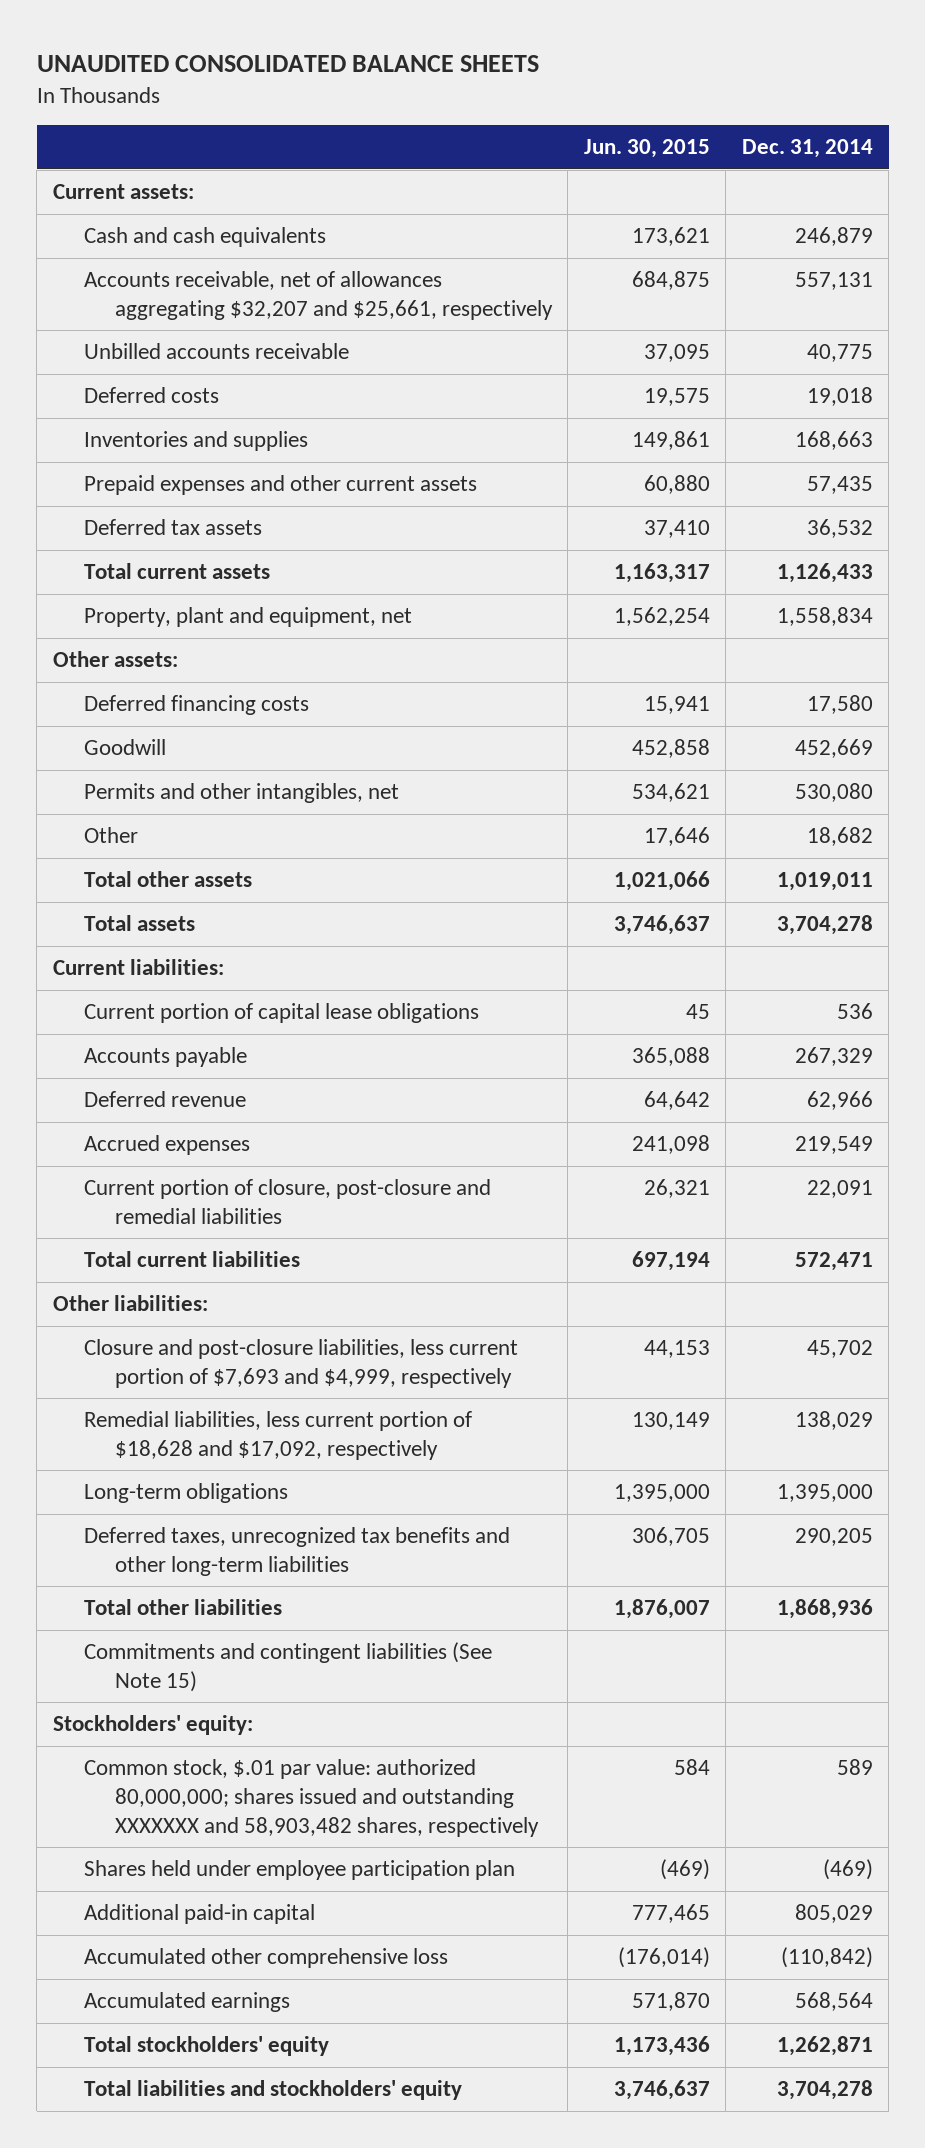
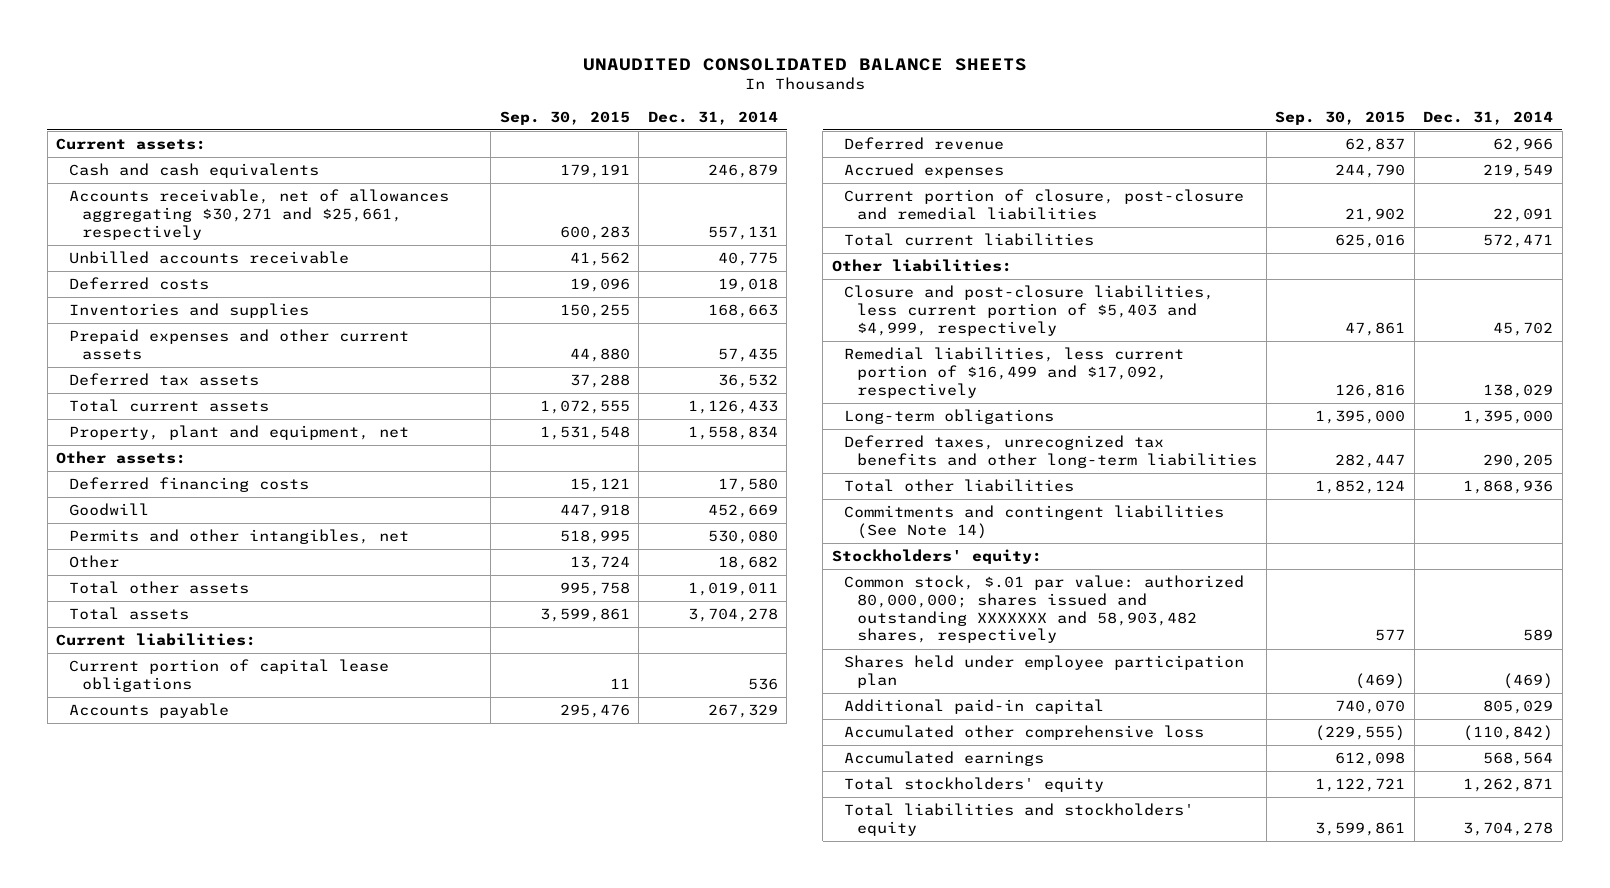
[583,139,710,159] Jun. 30, 2015 -> none
none -> [499,110,630,125] Sep. 30, 2015
[83,271,553,320] Accounts receivable, net of allowances aggregating $32,207 and $25,661, respectively -> [69,189,450,240] Accounts receivable, net of allowances aggregating $30,271 and $25,661, respectively
[83,1339,518,1388] Closure and post-closure liabilities, less current portion of $7,693 and $4,999, respectively -> [844,285,1215,336] Closure and post-closure liabilities, less current portion of $5,403 and $4,999, respectively
[83,1411,472,1460] Remedial liabilities, less current portion of $18,628 and $17,092, respectively -> [844,347,1185,398] Remedial liabilities, less current portion of $16,499 and $17,092, respectively
[83,1642,492,1692] Commitments and contingent liabilities (See Note 15) -> [844,505,1225,539] Commitments and contingent liabilities (See Note 14)

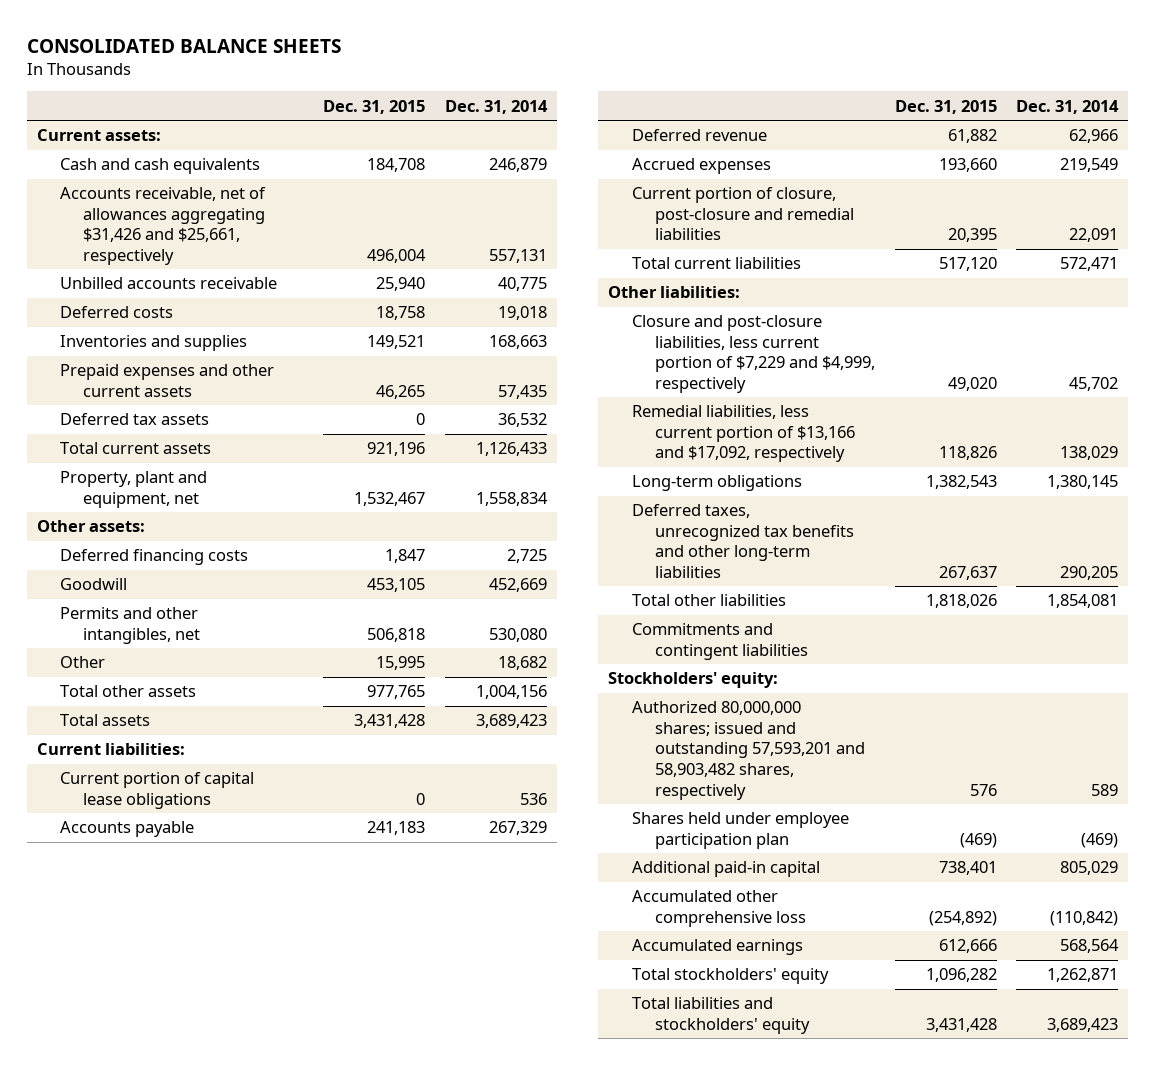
[582,57,1027,71] UNAUDITED CONSOLIDATED BALANCE SHEETS -> [27,38,342,53] CONSOLIDATED BALANCE SHEETS
[499,110,630,125] Sep. 30, 2015 -> none
none -> [323,99,426,114] Dec. 31, 2015
[69,189,450,240] Accounts receivable, net of allowances aggregating $30,271 and $25,661, respectively -> [60,187,267,266] Accounts receivable, net of allowances aggregating $31,426 and $25,661, respectively
[717,478,778,493] 17,580 -> [507,549,548,564] 2,725
[687,582,778,597] 1,019,011 -> [476,685,548,700] 1,004,156
[687,608,778,623] 3,704,278 -> [476,714,548,729] 3,689,423
[844,285,1215,336] Closure and post-closure liabilities, less current portion of $5,403 and $4,999, respectively -> [631,315,875,394] Closure and post-closure liabilities, less current portion of $7,229 and $4,999, respectively
[844,347,1185,398] Remedial liabilities, less current portion of $16,499 and $17,092, respectively -> [631,405,855,463] Remedial liabilities, less current portion of $13,166 and $17,092, respectively
[1463,410,1554,425] 1,395,000 -> [1047,475,1119,490] 1,380,145
[1463,480,1554,495] 1,868,936 -> [1047,594,1119,609] 1,854,081
[844,505,1225,539] Commitments and contingent liabilities (See Note 14) -> [631,623,808,660] Commitments and contingent liabilities
[844,575,1245,644] Common stock, $.01 par value: authorized 80,000,000; shares issued and outstanding XXXXXXX and 58,903,482 shares, respectively -> [631,701,865,800] Authorized 80,000,000 shares; issued and outstanding 57,593,201 and 58,903,482 shares, respectively
[1463,821,1554,836] 3,704,278 -> [1047,1017,1119,1032] 3,689,423

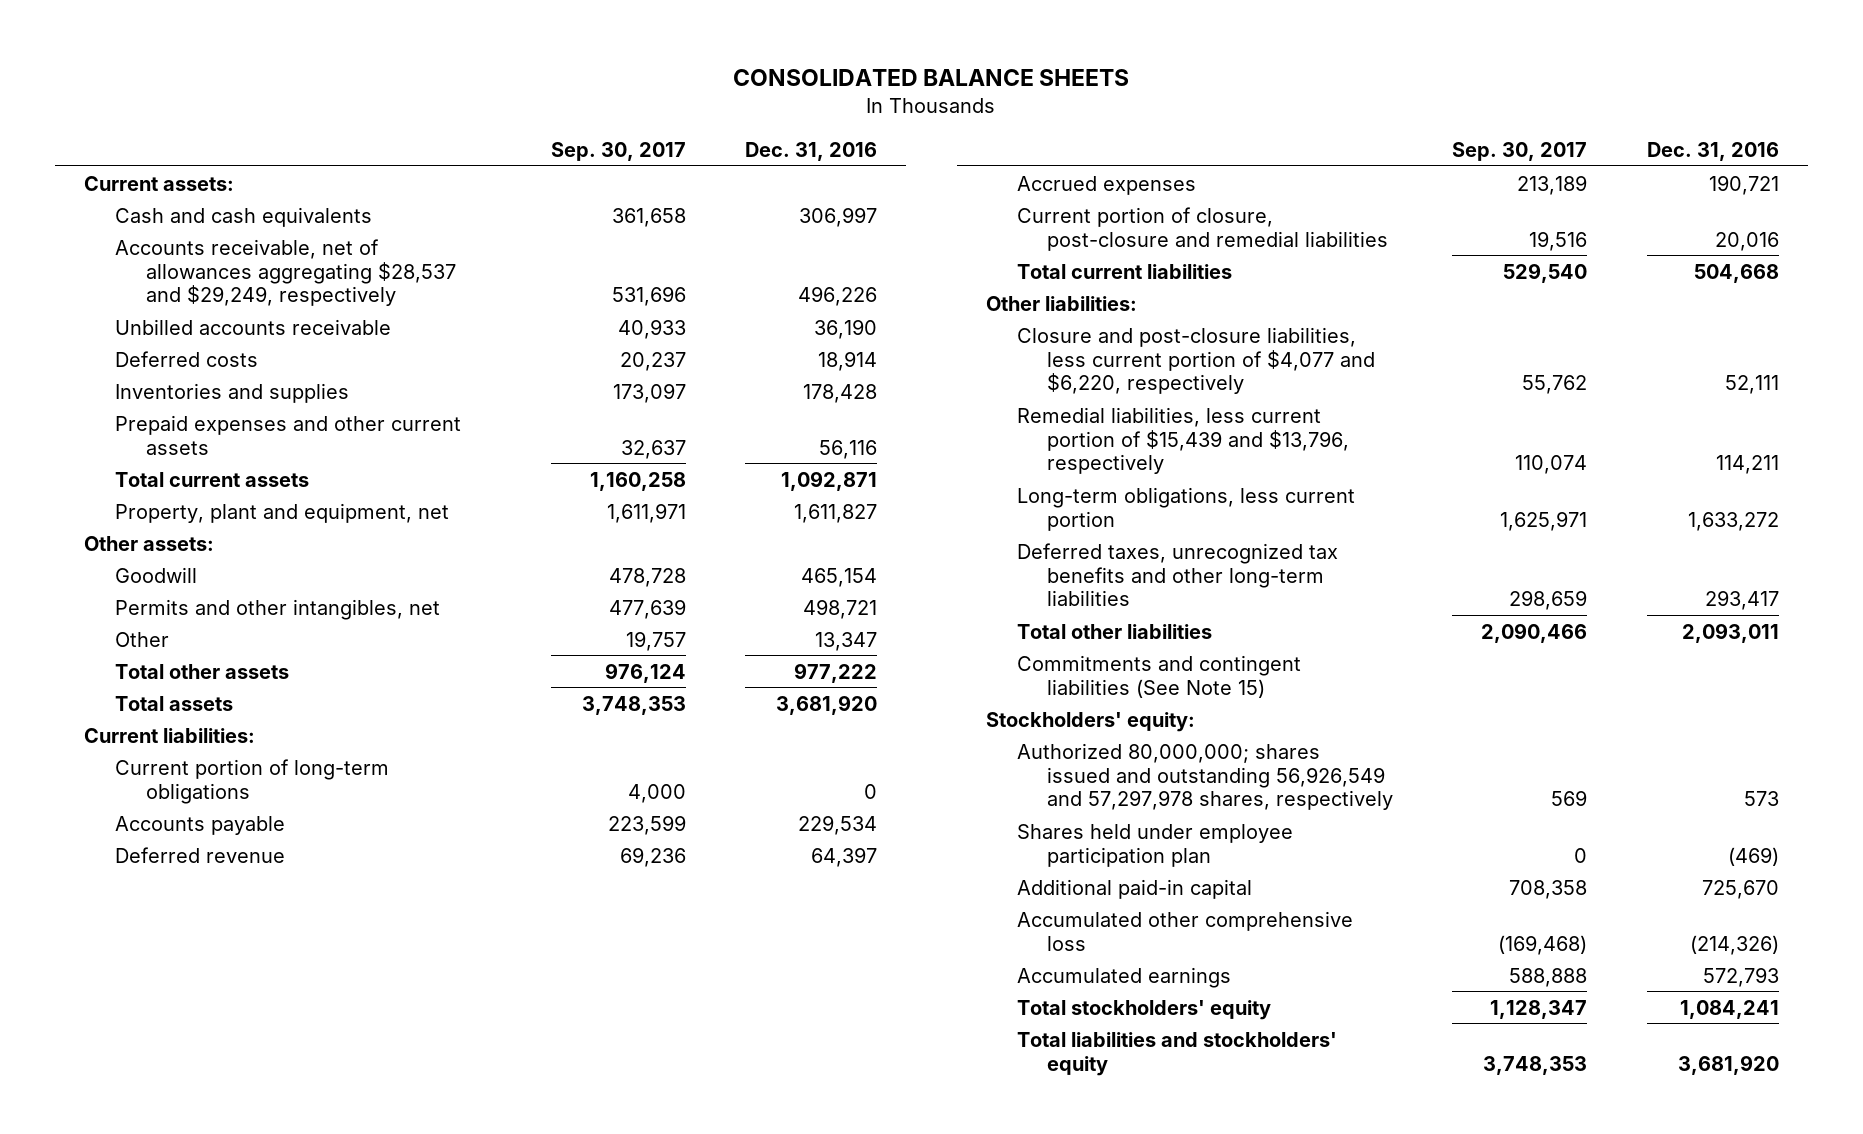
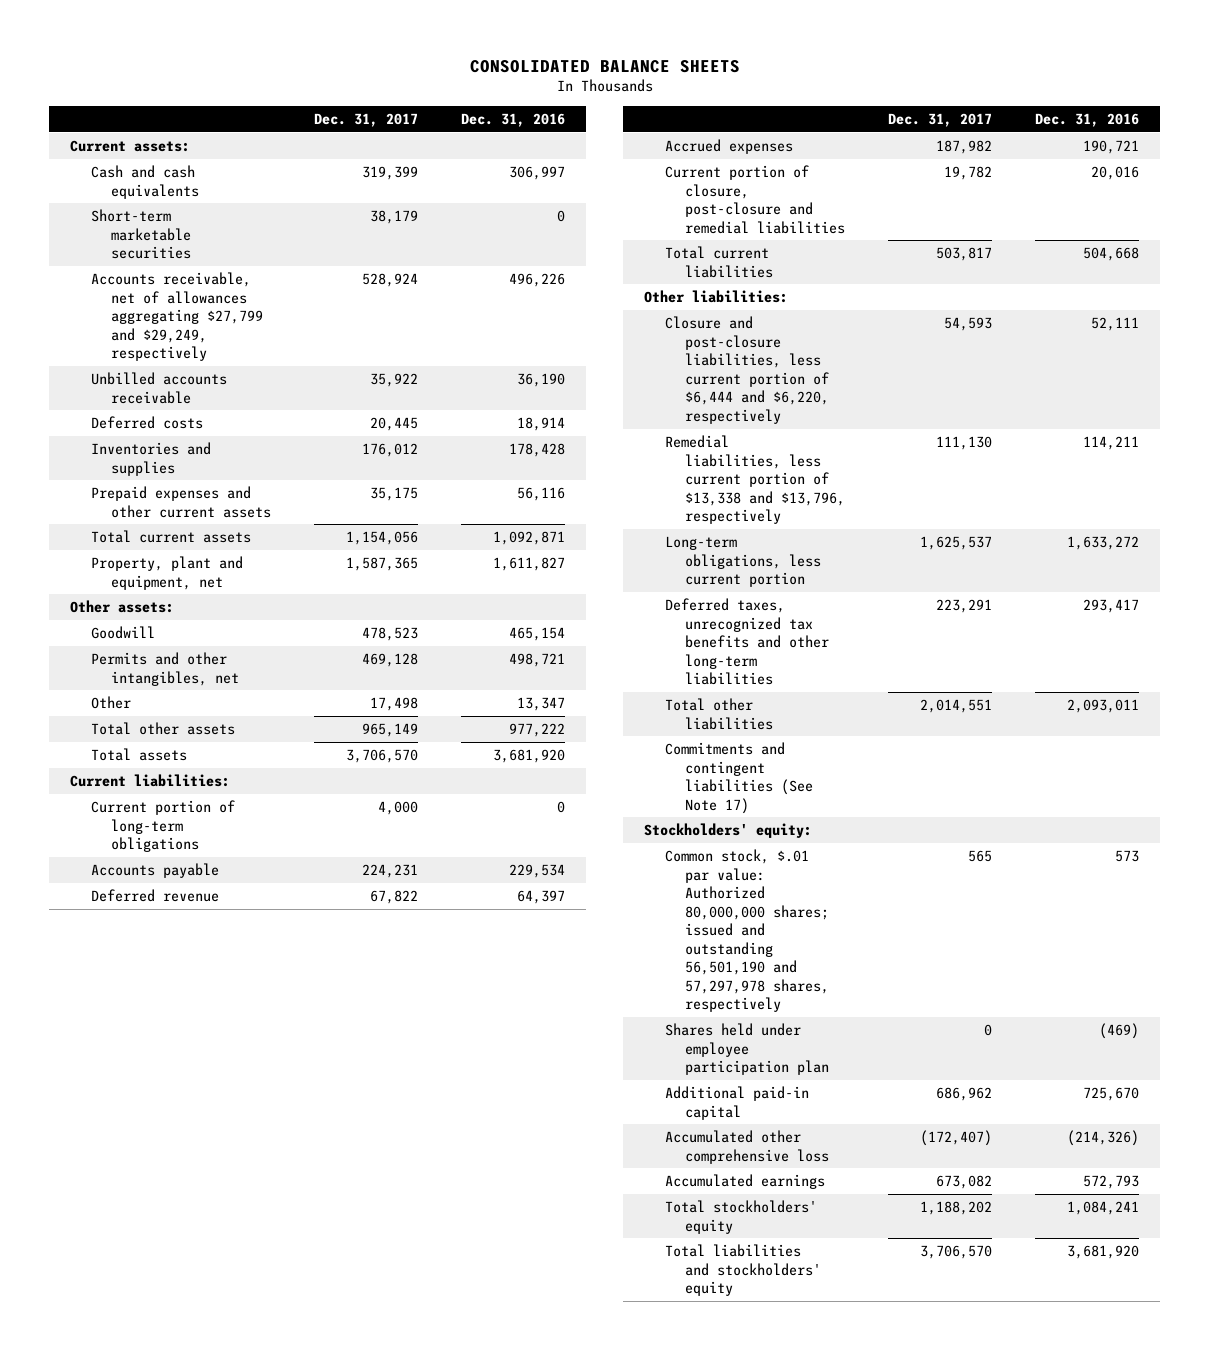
[550,141,686,161] Sep. 30, 2017 -> none
none -> [314,113,419,128] Dec. 31, 2017
none -> [90,209,192,260] Short-term marketable securities
[115,238,456,307] Accounts receivable, net of allowances aggregating $28,537 and $29,249, respectively -> [90,272,264,362] Accounts receivable, net of allowances aggregating $27,799 and $29,249, respectively
[1016,326,1376,395] Closure and post-closure liabilities, less current portion of $4,077 and $6,220, respectively -> [664,316,830,424] Closure and post-closure liabilities, less current portion of $6,444 and $6,220, respectively
[1016,406,1350,475] Remedial liabilities, less current portion of $15,439 and $13,796, respectively -> [664,435,846,525] Remedial liabilities, less current portion of $13,338 and $13,796, respectively
[1016,654,1301,698] Commitments and contingent liabilities (See Note 15) -> [664,742,814,814] Commitments and contingent liabilities (See Note 17)
[1016,742,1394,811] Authorized 80,000,000; shares issued and outstanding 56,926,549 and 57,297,978 shares, respectively -> [664,849,830,1013] Common stock, $.01 par value: Authorized 80,000,000 shares; issued and outstanding 56,501,190 and 57,297,978 shares, respectively

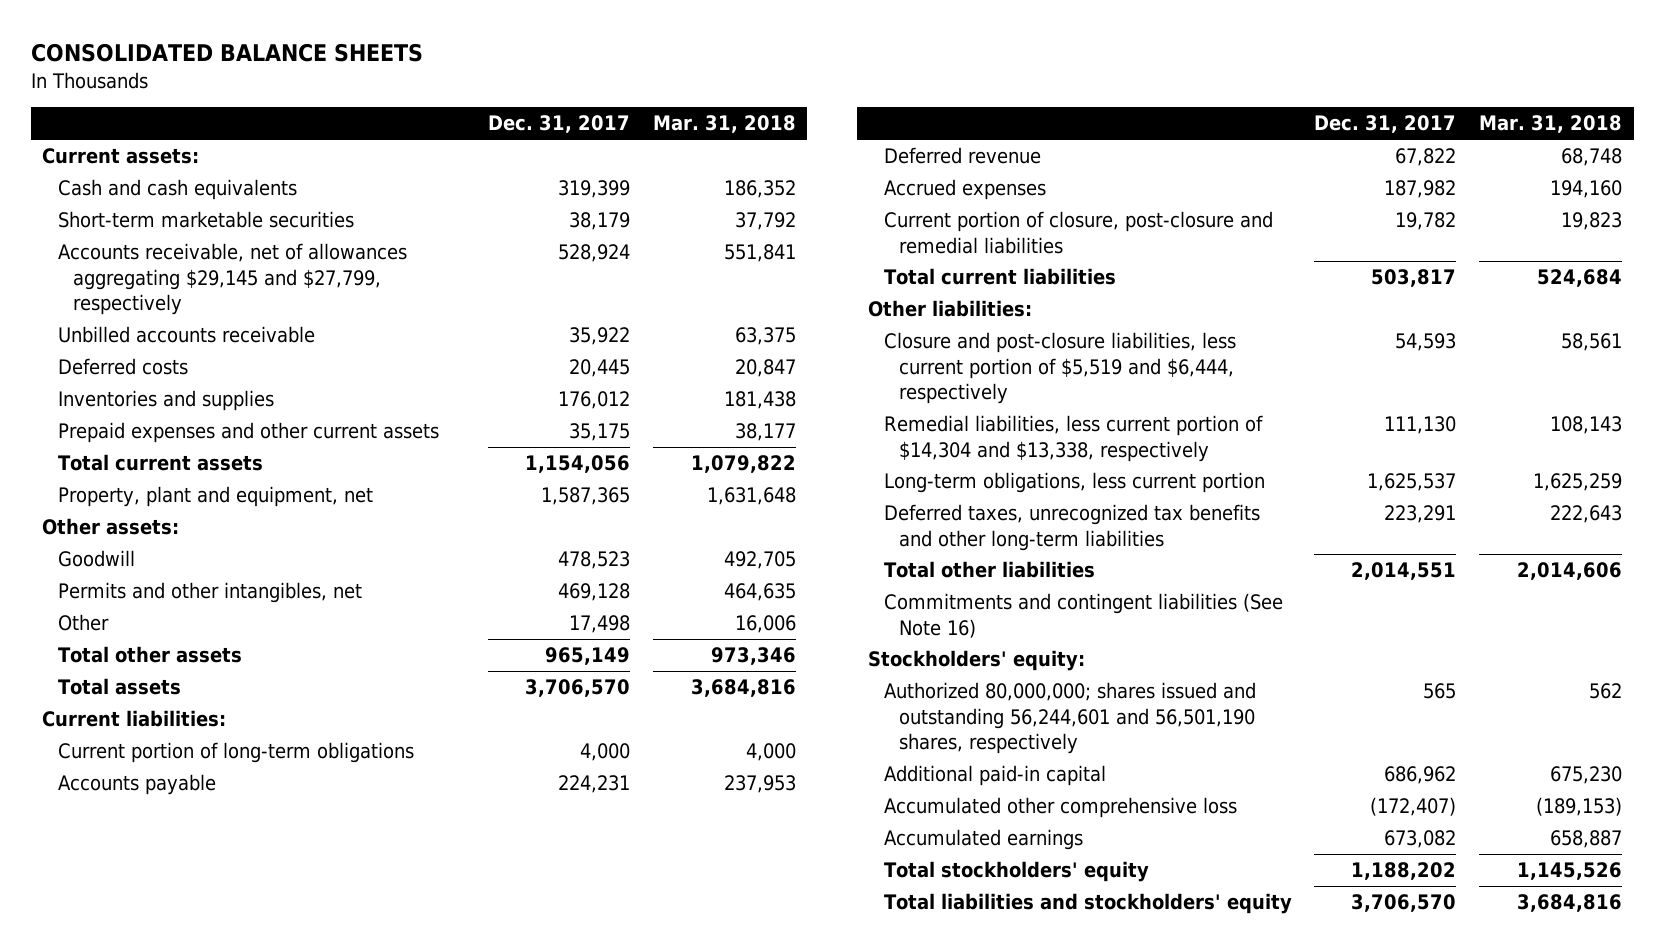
[460,113,565,128] Dec. 31, 2016 -> none
none -> [653,115,797,134] Mar. 31, 2018
[90,272,264,362] Accounts receivable, net of allowances aggregating $27,799 and $29,249, respectively -> [57,243,407,316] Accounts receivable, net of allowances aggregating $29,145 and $27,799, respectively
[664,316,830,424] Closure and post-closure liabilities, less current portion of $6,444 and $6,220, respectively -> [883,332,1236,405] Closure and post-closure liabilities, less current portion of $5,519 and $6,444, respectively
[664,435,846,525] Remedial liabilities, less current portion of $13,338 and $13,796, respectively -> [883,415,1263,462] Remedial liabilities, less current portion of $14,304 and $13,338, respectively
[664,742,814,814] Commitments and contingent liabilities (See Note 17) -> [883,593,1283,638] Commitments and contingent liabilities (See Note 16)
[664,1023,830,1076] Shares held under employee participation plan -> none
[664,849,830,1013] Common stock, $.01 par value: Authorized 80,000,000 shares; issued and outstanding 56,501,190 and 57,297,978 shares, respectively -> [883,682,1256,755] Authorized 80,000,000; shares issued and outstanding 56,244,601 and 56,501,190 shares, respectively

